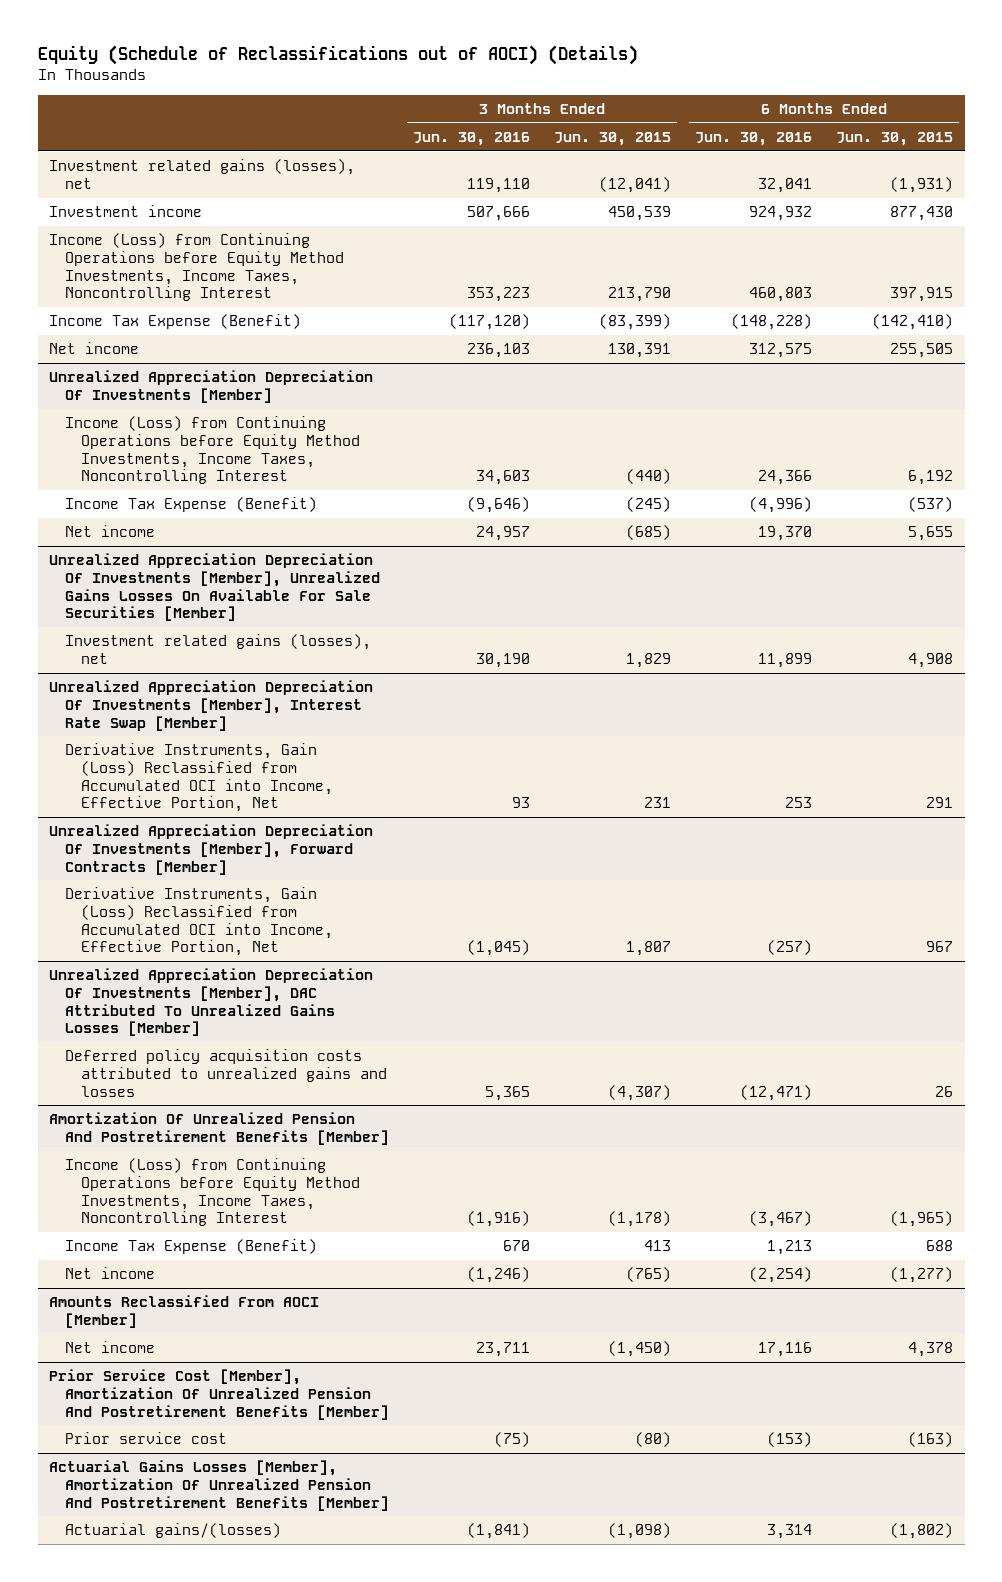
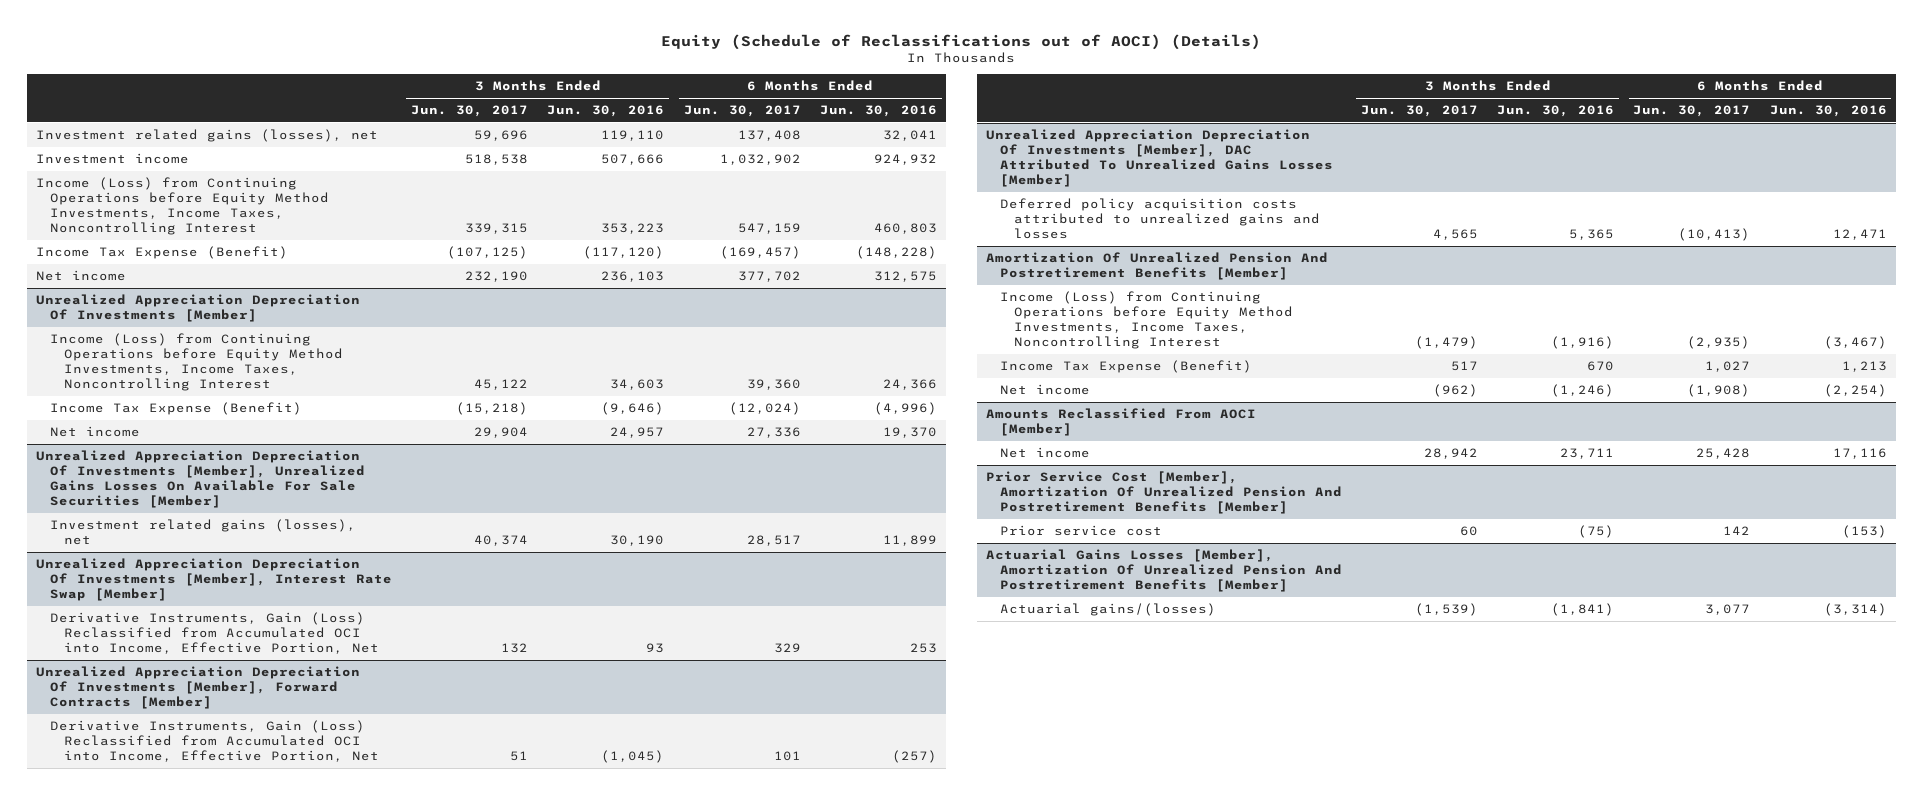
[554,131,672,146] Jun. 30, 2015 -> none
[835,131,953,146] Jun. 30, 2015 -> none
none -> [411,105,529,118] Jun. 30, 2017
none -> [683,105,801,118] Jun. 30, 2017
[740,1084,813,1101] (12,471) -> [1832,229,1887,241] 12,471
[767,1524,813,1540] 3,314 -> [1823,603,1887,617] (3,314)

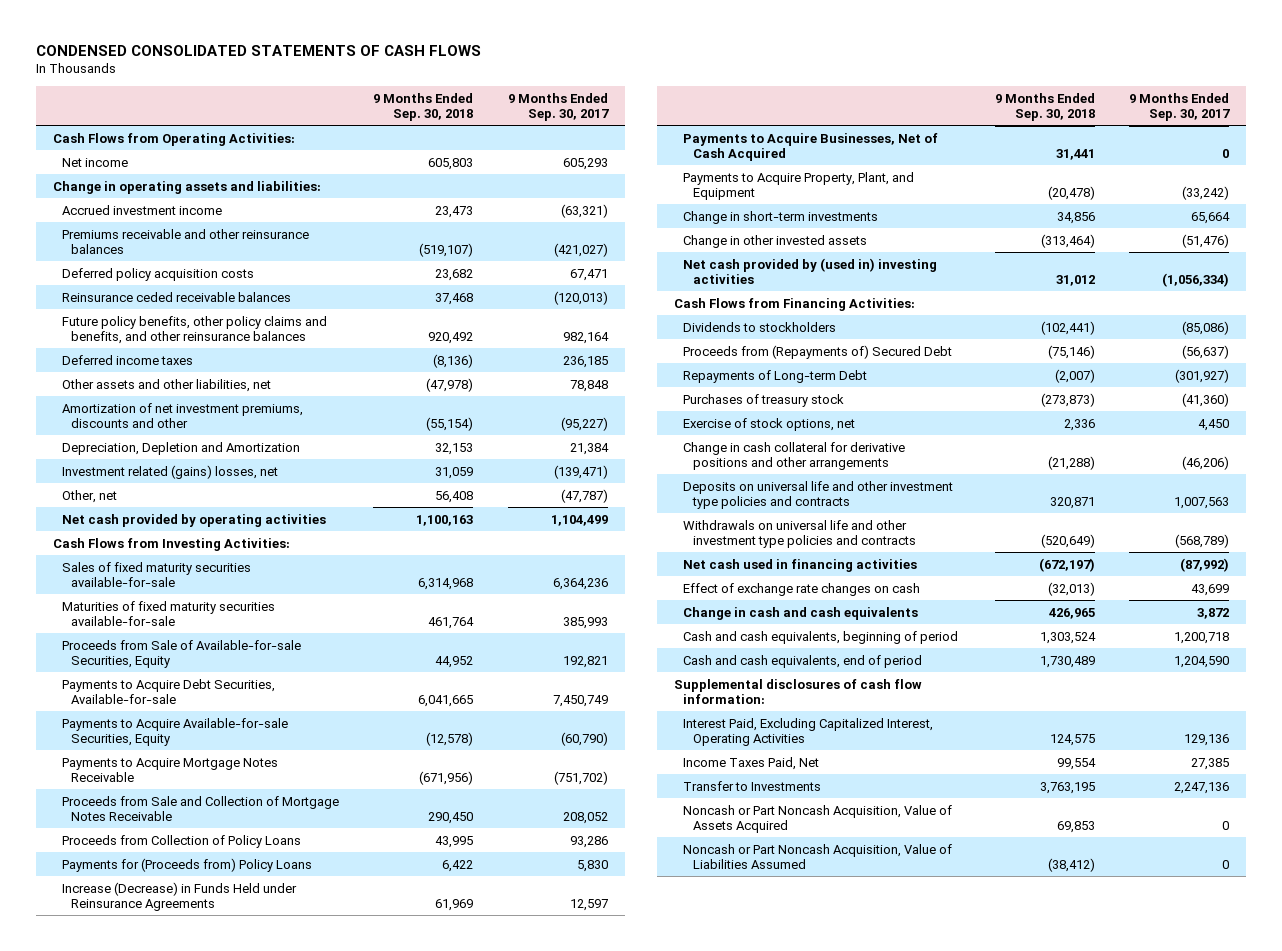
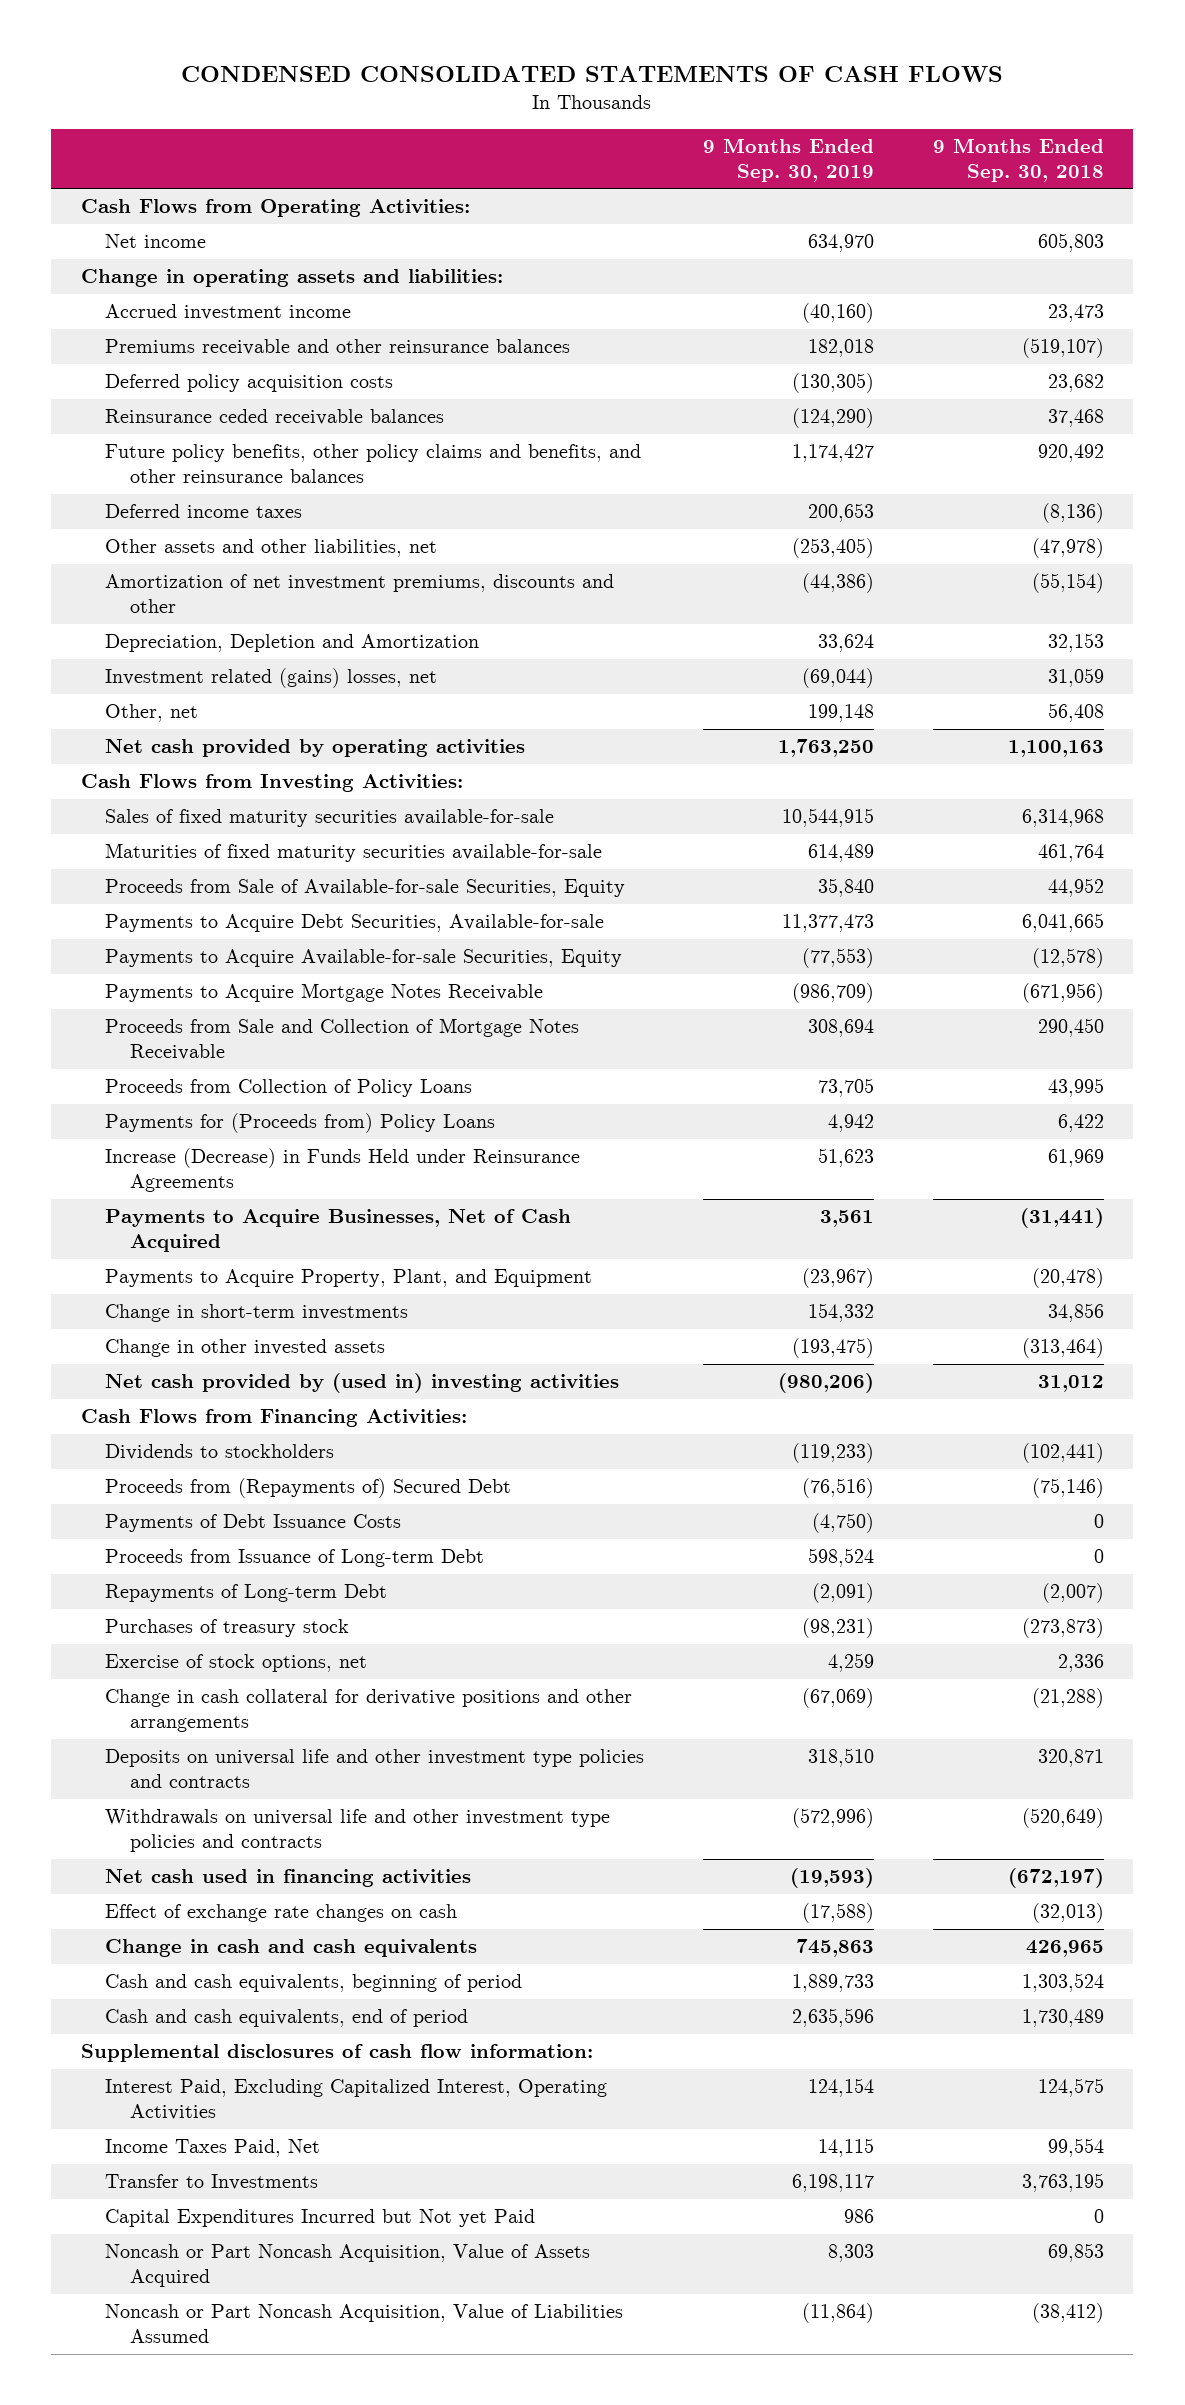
[507,92,609,121] 9 Months Ended Sep. 30, 2017 -> none
none -> [703,137,875,182] 9 Months Ended Sep. 30, 2019
[1055,148,1095,160] 31,441 -> [1019,1208,1104,1229] (31,441)
none -> [105,1514,402,1533] Payments of Debt Issuance Costs
none -> [105,1549,485,1568] Proceeds from Issuance of Long-term Debt
none -> [105,2209,536,2228] Capital Expenditures Incurred but Not yet Paid

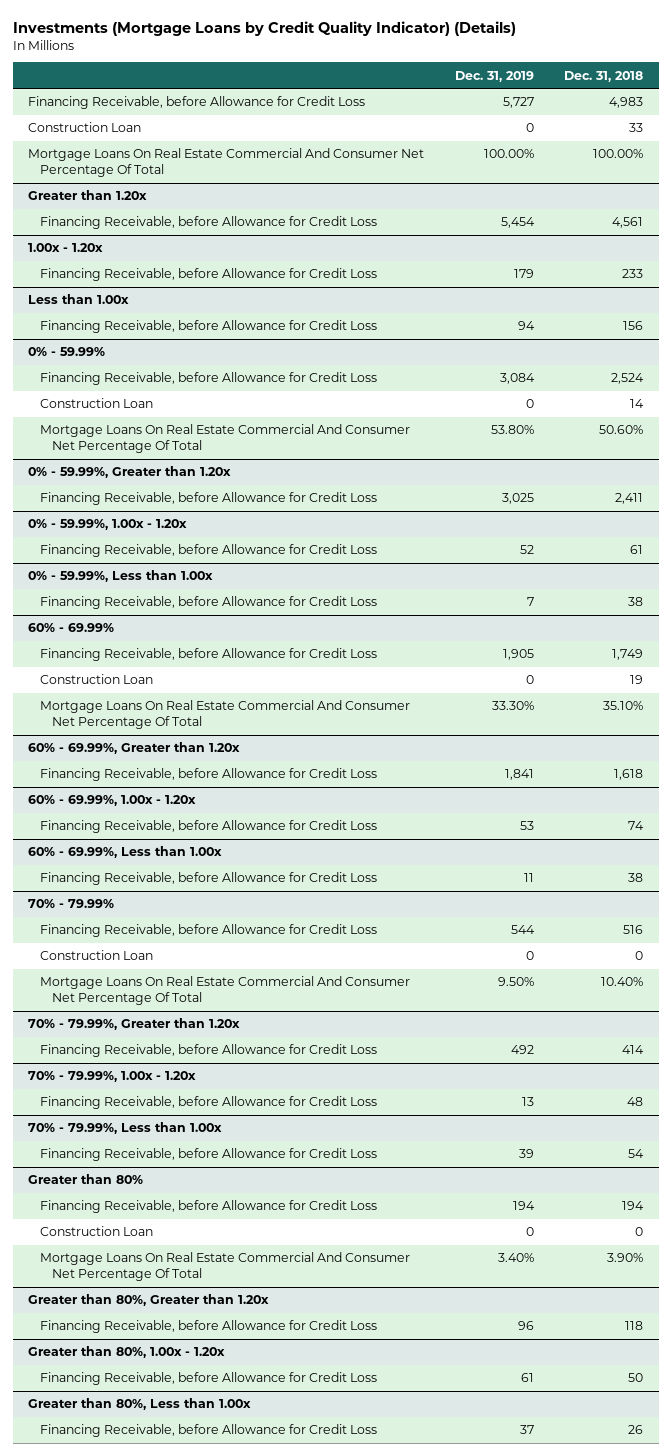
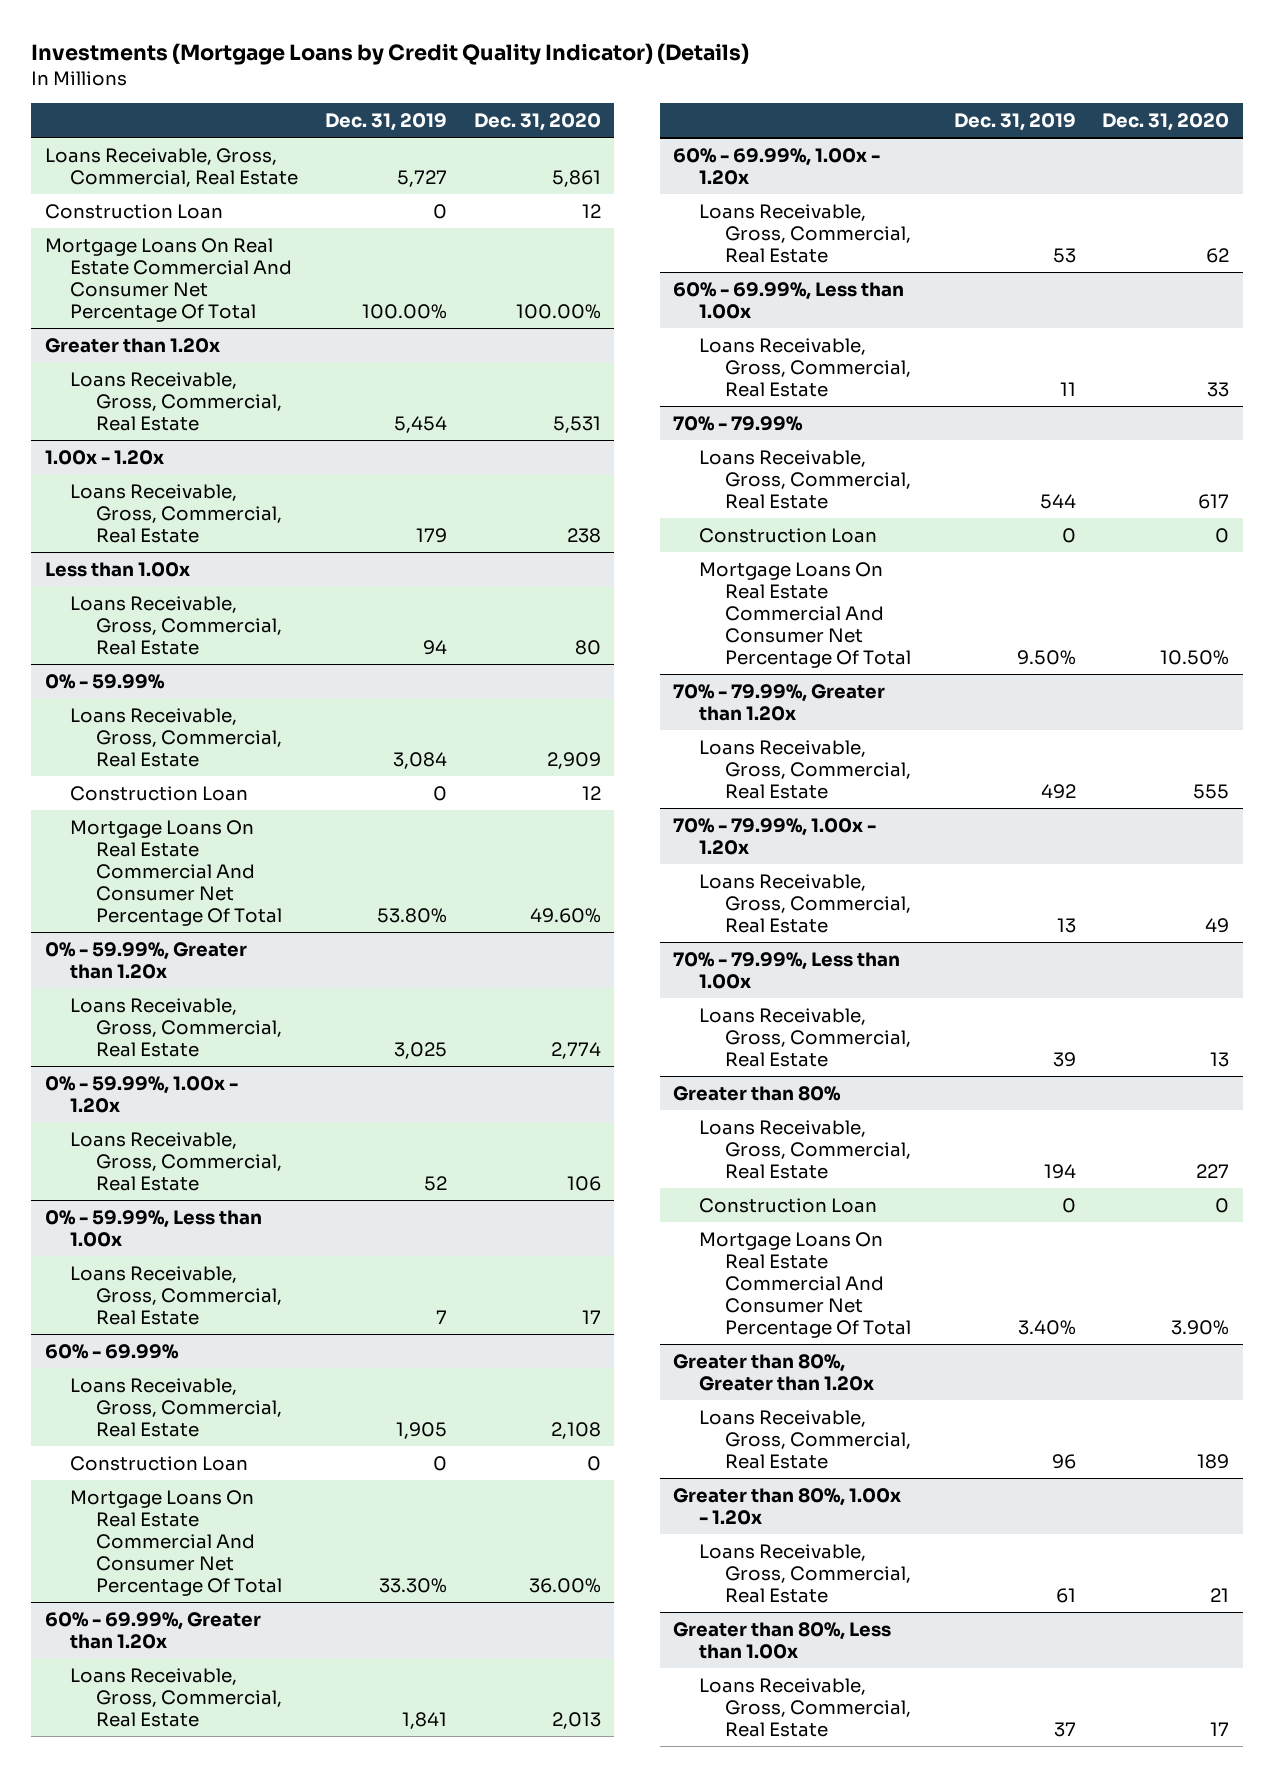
[564,70,644,82] Dec. 31, 2018 -> none
none -> [473,112,601,131] Dec. 31, 2020
[28,96,366,110] Financing Receivable, before Allowance for Credit Loss -> [44,147,299,187] Loans Receivable, Gross, Commercial, Real Estate
[40,216,378,230] Financing Receivable, before Allowance for Credit Loss -> [70,371,283,431] Loans Receivable, Gross, Commercial, Real Estate
[40,268,378,282] Financing Receivable, before Allowance for Credit Loss -> [70,483,283,543] Loans Receivable, Gross, Commercial, Real Estate
[40,320,378,334] Financing Receivable, before Allowance for Credit Loss -> [70,595,283,655] Loans Receivable, Gross, Commercial, Real Estate
[40,372,378,386] Financing Receivable, before Allowance for Credit Loss -> [70,707,283,767] Loans Receivable, Gross, Commercial, Real Estate
[40,492,378,506] Financing Receivable, before Allowance for Credit Loss -> [70,997,283,1057] Loans Receivable, Gross, Commercial, Real Estate
[40,544,378,558] Financing Receivable, before Allowance for Credit Loss -> [70,1131,283,1191] Loans Receivable, Gross, Commercial, Real Estate
[40,596,378,610] Financing Receivable, before Allowance for Credit Loss -> [70,1265,283,1325] Loans Receivable, Gross, Commercial, Real Estate
[40,648,378,662] Financing Receivable, before Allowance for Credit Loss -> [70,1377,283,1437] Loans Receivable, Gross, Commercial, Real Estate
[40,768,378,782] Financing Receivable, before Allowance for Credit Loss -> [70,1667,283,1727] Loans Receivable, Gross, Commercial, Real Estate
[40,820,378,834] Financing Receivable, before Allowance for Credit Loss -> [698,203,911,263] Loans Receivable, Gross, Commercial, Real Estate
[40,872,378,886] Financing Receivable, before Allowance for Credit Loss -> [698,337,911,397] Loans Receivable, Gross, Commercial, Real Estate
[40,924,378,938] Financing Receivable, before Allowance for Credit Loss -> [698,449,911,509] Loans Receivable, Gross, Commercial, Real Estate
[40,1044,378,1058] Financing Receivable, before Allowance for Credit Loss -> [698,739,911,799] Loans Receivable, Gross, Commercial, Real Estate
[40,1096,378,1110] Financing Receivable, before Allowance for Credit Loss -> [698,873,911,933] Loans Receivable, Gross, Commercial, Real Estate
[40,1148,378,1162] Financing Receivable, before Allowance for Credit Loss -> [698,1007,911,1067] Loans Receivable, Gross, Commercial, Real Estate
[40,1200,378,1214] Financing Receivable, before Allowance for Credit Loss -> [698,1119,911,1179] Loans Receivable, Gross, Commercial, Real Estate
[40,1320,378,1334] Financing Receivable, before Allowance for Credit Loss -> [698,1409,911,1469] Loans Receivable, Gross, Commercial, Real Estate
[40,1372,378,1386] Financing Receivable, before Allowance for Credit Loss -> [698,1543,911,1603] Loans Receivable, Gross, Commercial, Real Estate
[40,1424,378,1438] Financing Receivable, before Allowance for Credit Loss -> [698,1677,911,1737] Loans Receivable, Gross, Commercial, Real Estate

